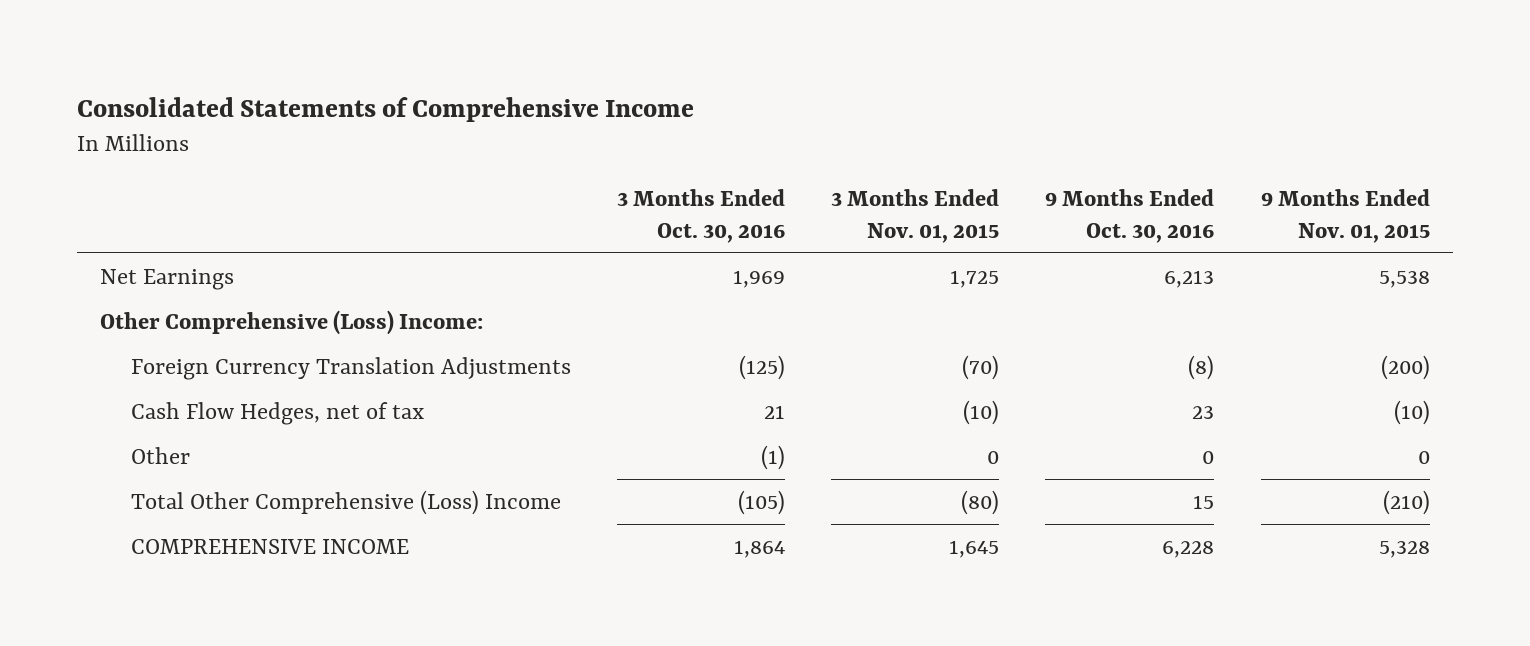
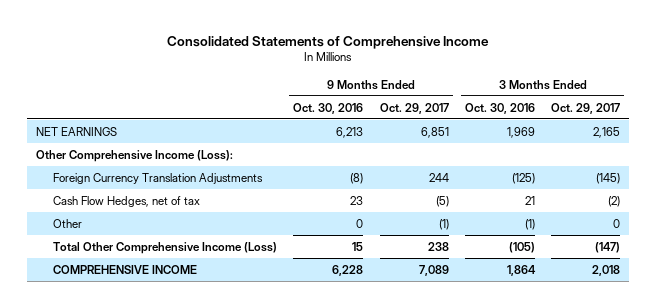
[831,189,1000,243] 3 Months Ended Nov. 01, 2015 -> none
[1260,189,1430,243] 9 Months Ended Nov. 01, 2015 -> none
none -> [379,102,449,114] Oct. 29, 2017
none -> [551,102,621,114] Oct. 29, 2017
[100,268,235,290] Net Earnings -> [35,126,117,136] NET EARNINGS
[100,309,484,335] Other Comprehensive (Loss) Income: -> [35,149,233,162] Other Comprehensive Income (Loss):
[130,489,561,515] Total Other Comprehensive (Loss) Income -> [52,241,277,254] Total Other Comprehensive Income (Loss)

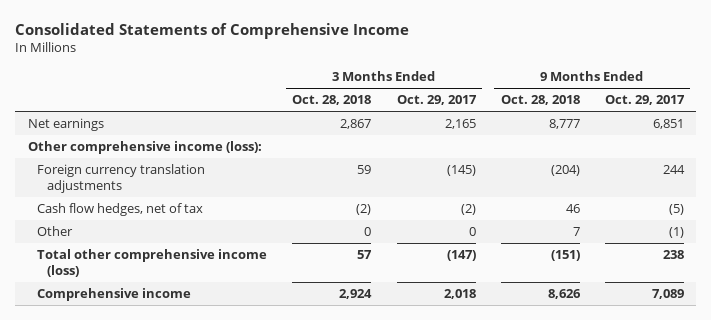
[293,102,364,114] Oct. 30, 2016 -> none
[464,102,535,114] Oct. 30, 2016 -> none
none -> [292,95,372,106] Oct. 28, 2018
none -> [500,95,580,106] Oct. 28, 2018
[35,126,117,136] NET EARNINGS -> [27,118,104,132] Net earnings
[35,149,233,162] Other Comprehensive Income (Loss): -> [27,141,262,155] Other comprehensive income (loss):
[52,172,263,184] Foreign Currency Translation Adjustments -> [37,164,206,193] Foreign currency translation adjustments
[52,195,200,207] Cash Flow Hedges, net of tax -> [37,203,204,217] Cash flow hedges, net of tax
[52,241,277,254] Total Other Comprehensive Income (Loss) -> [37,249,268,277] Total other comprehensive income (loss)
[52,264,197,274] COMPREHENSIVE INCOME -> [37,288,192,302] Comprehensive income

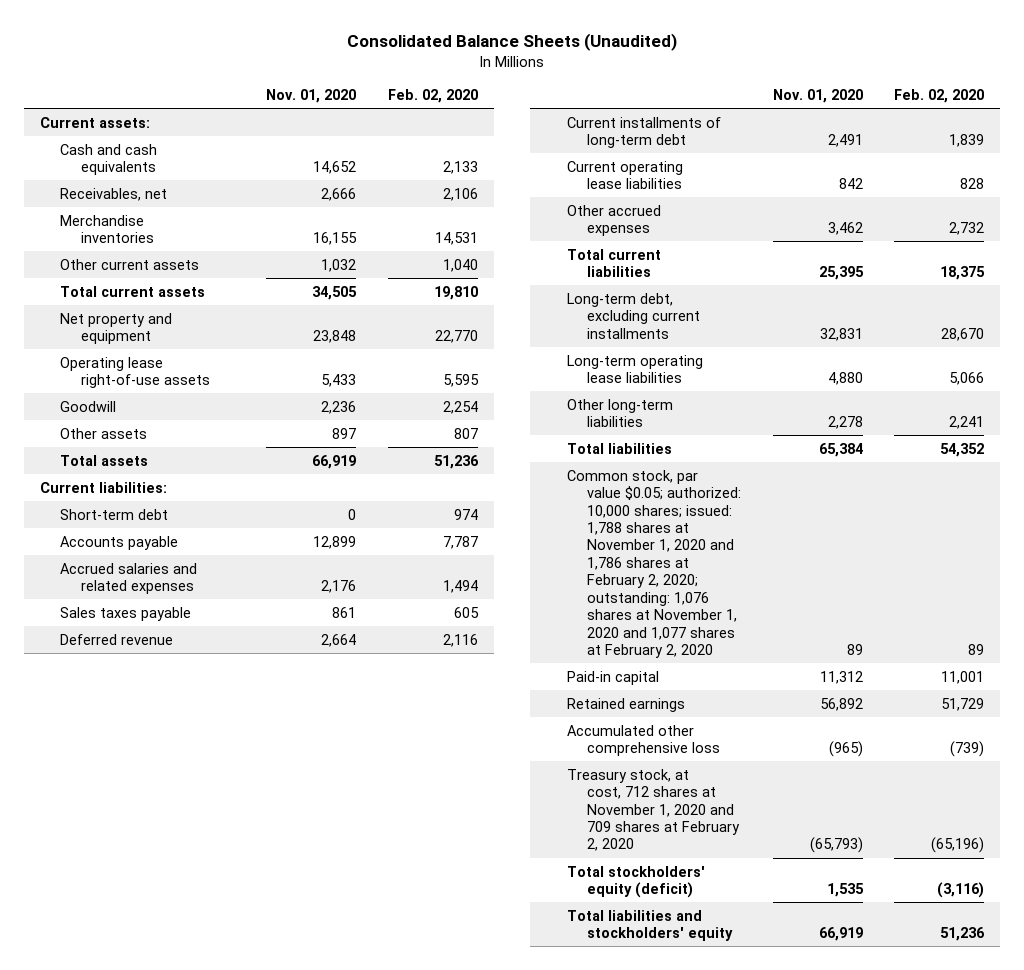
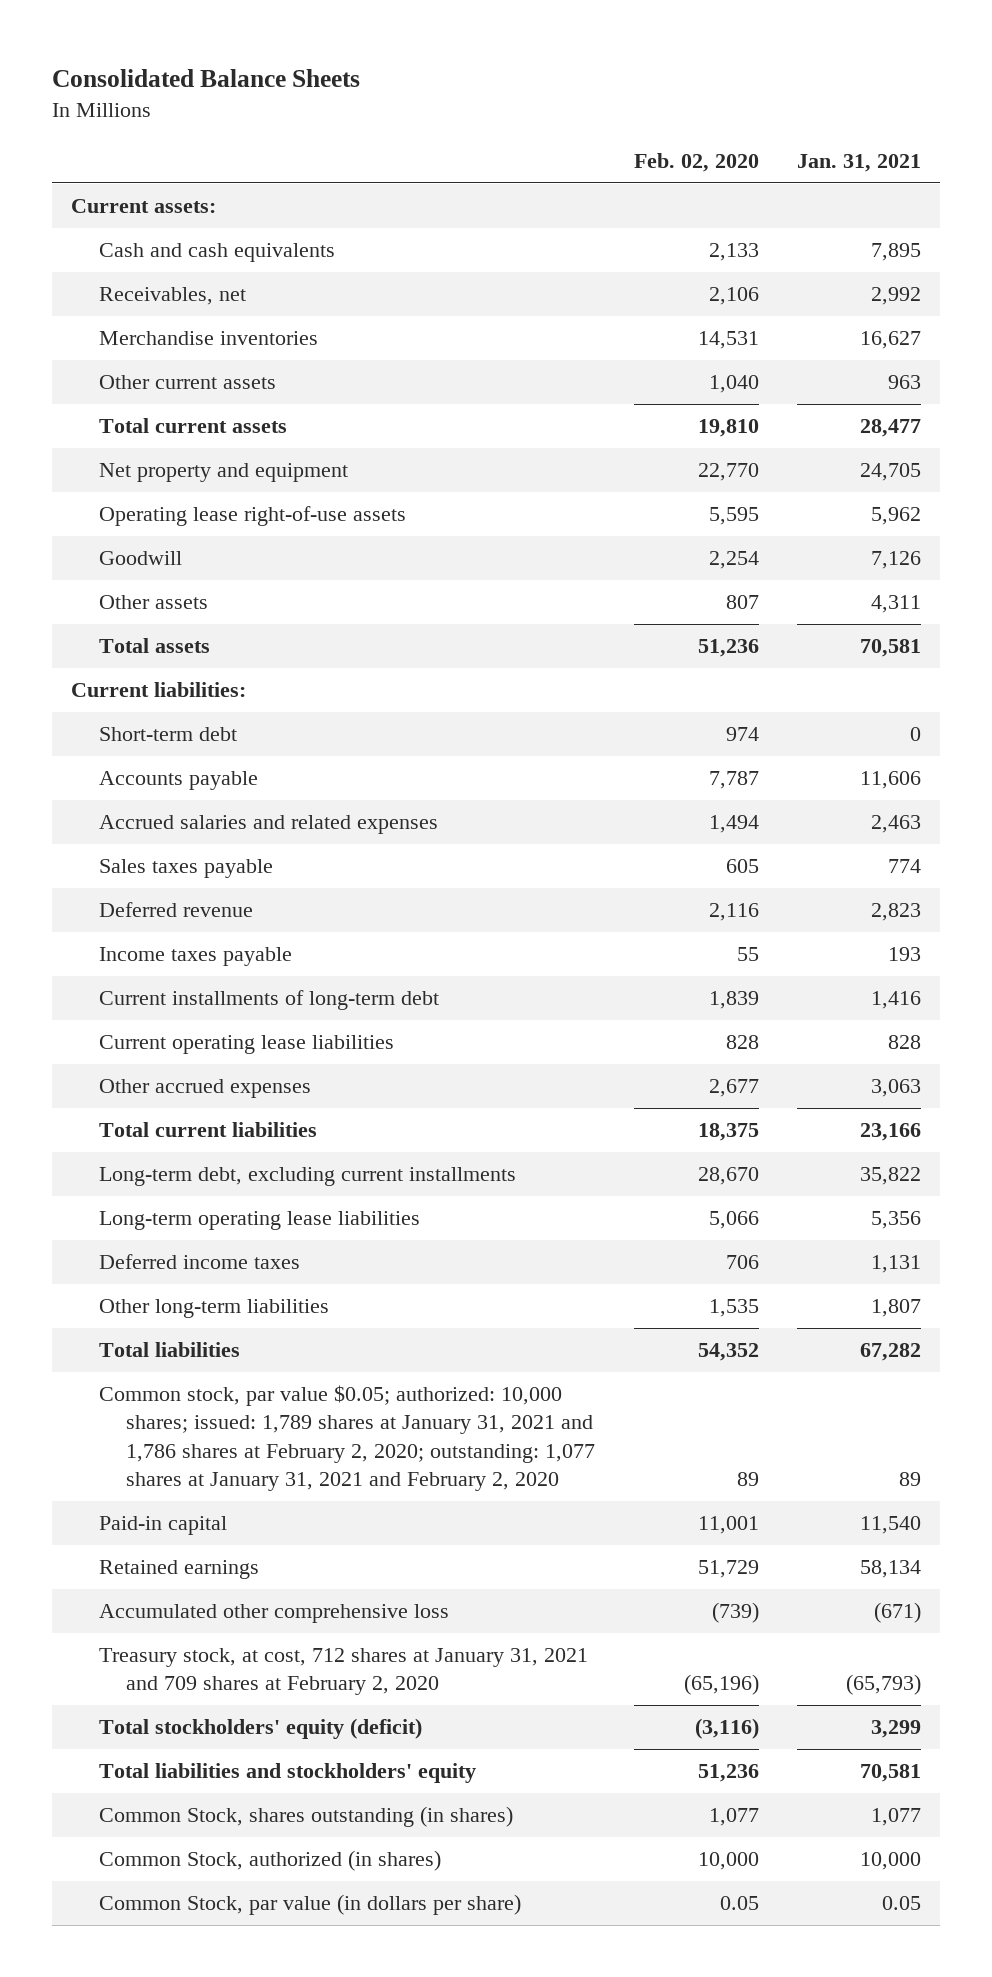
[347,32,678,51] Consolidated Balance Sheets (Unaudited) -> [52,68,361,87] Consolidated Balance Sheets
[266,88,357,103] Nov. 01, 2020 -> none
none -> [796,154,921,173] Jan. 31, 2021
none -> [98,947,292,967] Income taxes payable
[949,222,985,236] 2,732 -> [708,1079,759,1098] 2,677
none -> [98,1254,300,1270] Deferred income taxes
[949,416,985,430] 2,241 -> [708,1299,759,1318] 1,535
[566,469,741,658] Common stock, par value $0.05; authorized: 10,000 shares; issued: 1,788 shares at November 1, 2020 and 1,786 shares at February 2, 2020; outstanding: 1,076 shares at November 1, 2020 and 1,077 shares at February 2, 2020 -> [98,1385,596,1491] Common stock, par value $0.05; authorized: 10,000 shares; issued: 1,789 shares at January 31, 2021 and 1,786 shares at February 2, 2020; outstanding: 1,077 shares at January 31, 2021 and February 2, 2020
[566,768,740,852] Treasury stock, at cost, 712 shares at November 1, 2020 and 709 shares at February 2, 2020 -> [98,1648,588,1696] Treasury stock, at cost, 712 shares at January 31, 2021 and 709 shares at February 2, 2020
none -> [98,1806,513,1828] Common Stock, shares outstanding (in shares)
none -> [98,1850,441,1872] Common Stock, authorized (in shares)
none -> [98,1894,521,1916] Common Stock, par value (in dollars per share)

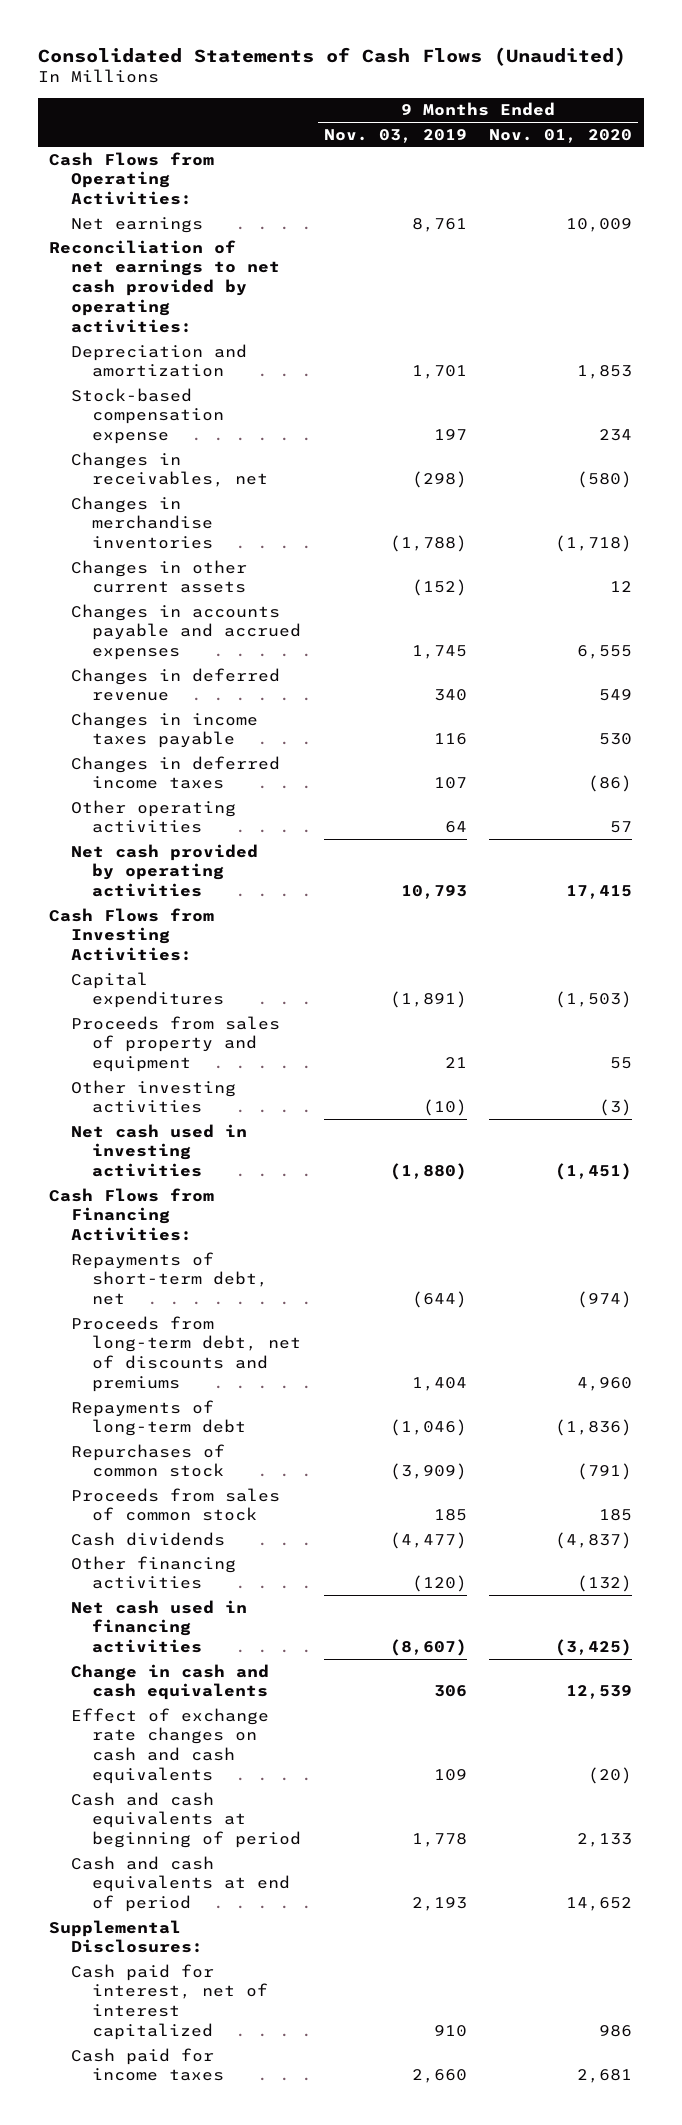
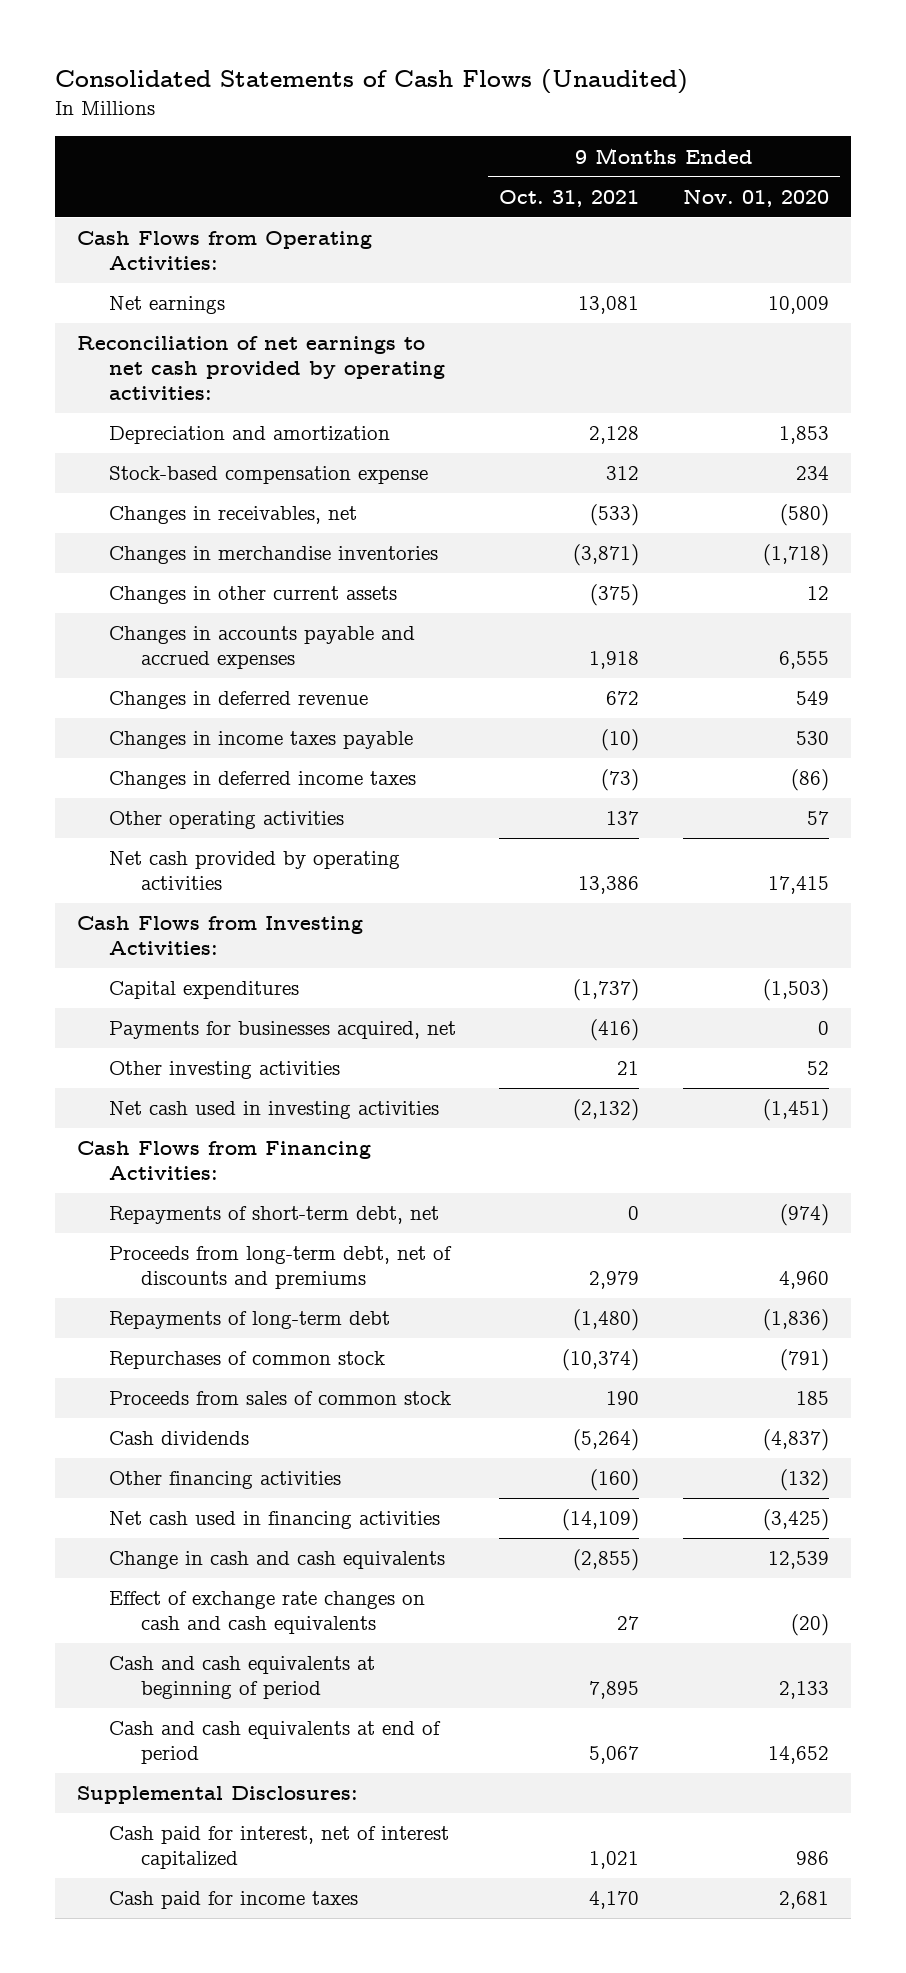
[323,128,467,143] Nov. 03, 2019 -> none
none -> [499,190,640,208] Oct. 31, 2021
[70,1015,280,1073] Proceeds from sales of property and equipment -> none
none -> [108,1021,456,1040] Payments for businesses acquired, net
[599,1099,633,1117] (3) -> [807,1061,830,1076] 52

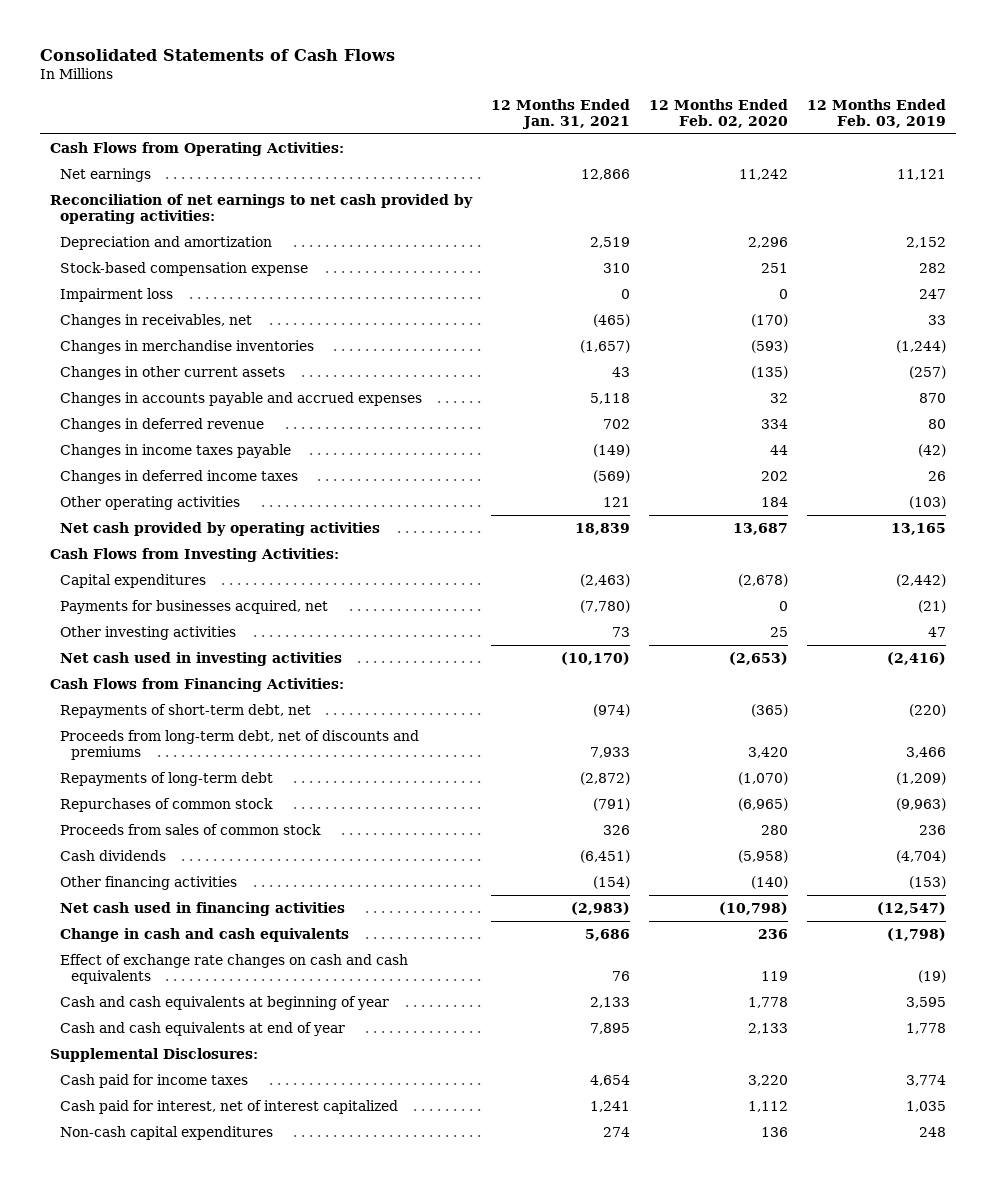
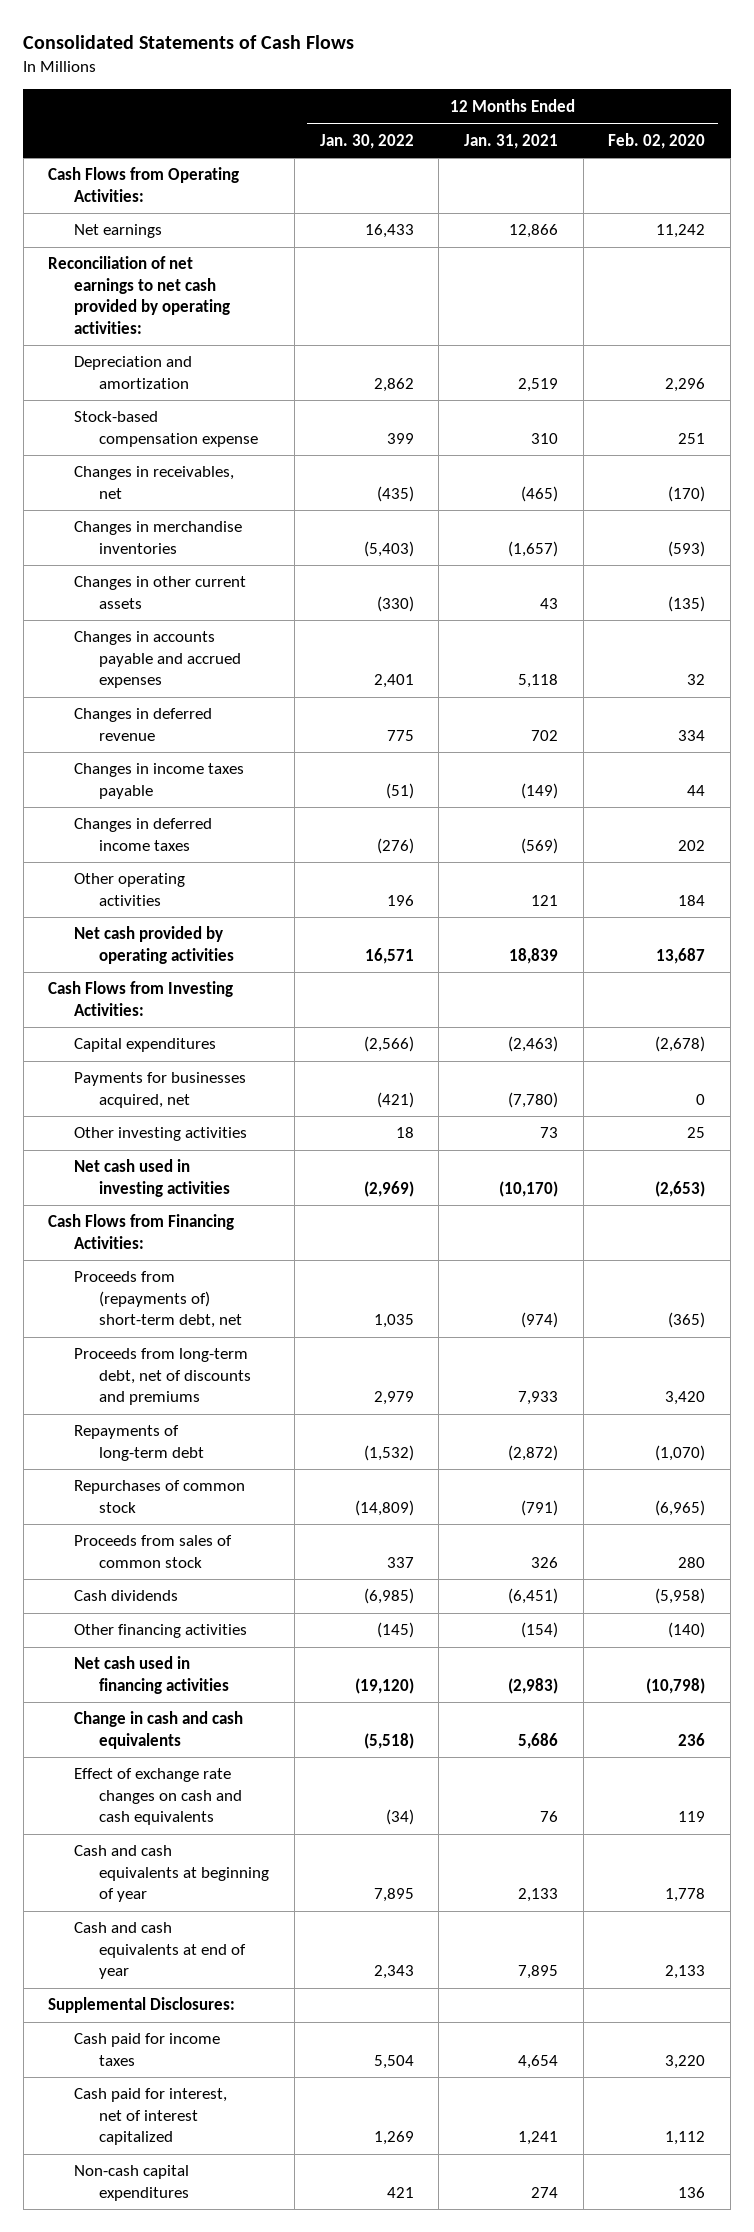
[807,98,947,128] 12 Months Ended Feb. 03, 2019 -> none
none -> [319,133,414,149] Jan. 30, 2022
[60,287,174,302] Impairment loss -> none
[60,703,312,718] Repayments of short-term debt, net -> [73,1271,243,1329] Proceeds from (repayments of) short-term debt, net

